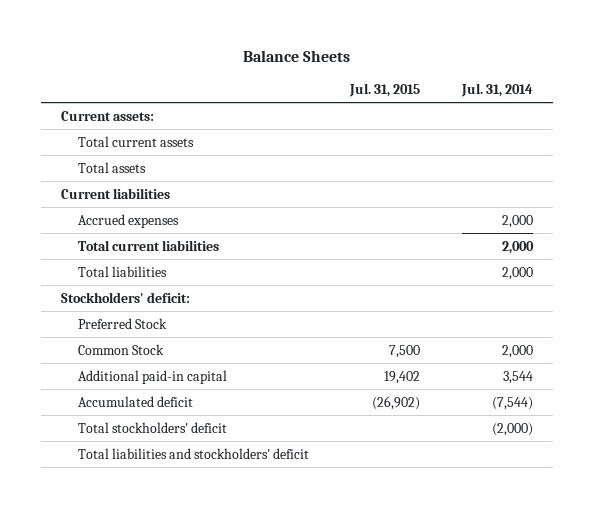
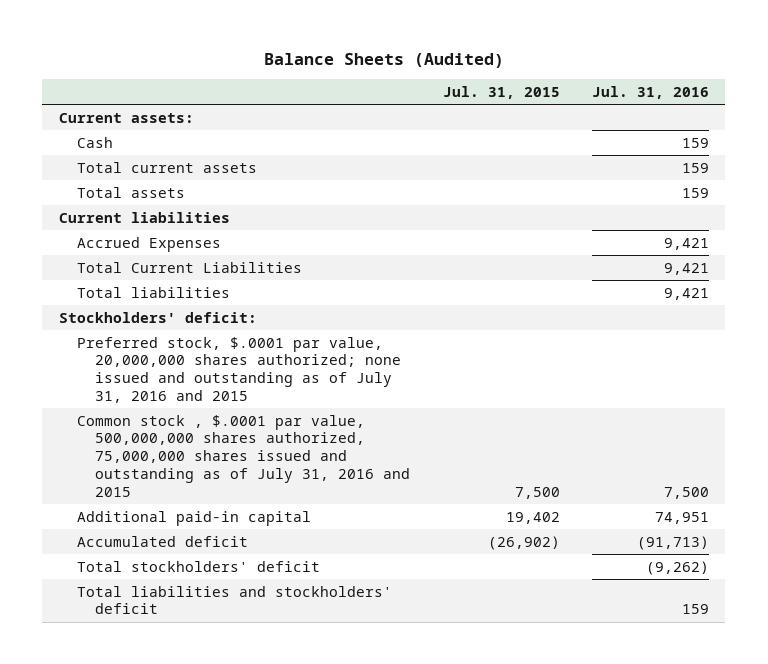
[242,50,350,63] Balance Sheets -> [263,52,504,68] Balance Sheets (Audited)
[460,82,533,97] Jul. 31, 2014 -> none
none -> [592,85,710,99] Jul. 31, 2016
none -> [76,136,113,148] Cash
[77,213,179,228] Accrued expenses -> [76,236,221,252] Accrued Expenses
[77,239,219,251] Total current liabilities -> [76,261,302,273] Total Current Liabilities
[77,317,167,329] Preferred Stock -> [76,336,402,403] Preferred stock, $.0001 par value, 20,000,000 shares authorized; none issued and outstanding as of July 31, 2016 and 2015
[77,343,164,355] Common Stock -> [76,414,411,497] Common stock , $.0001 par value, 500,000,000 shares authorized, 75,000,000 shares issued and outstanding as of July 31, 2016 and 2015

